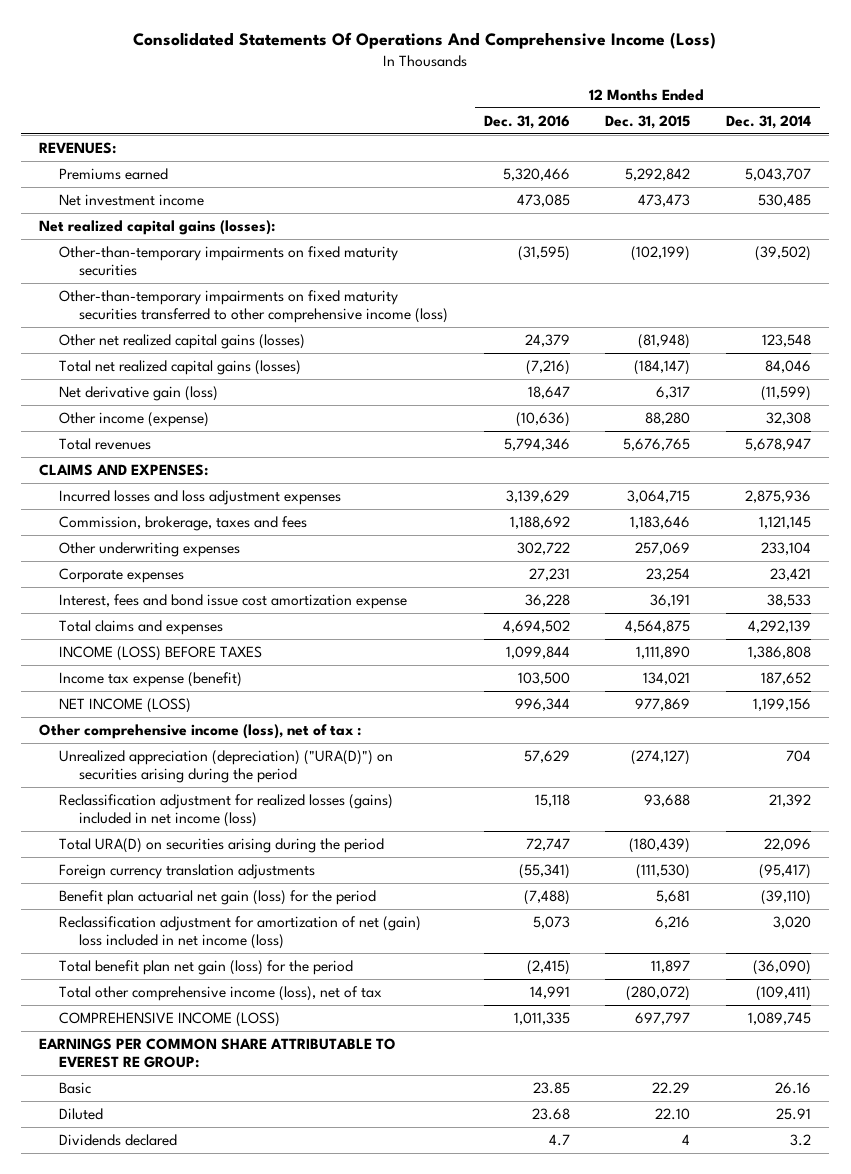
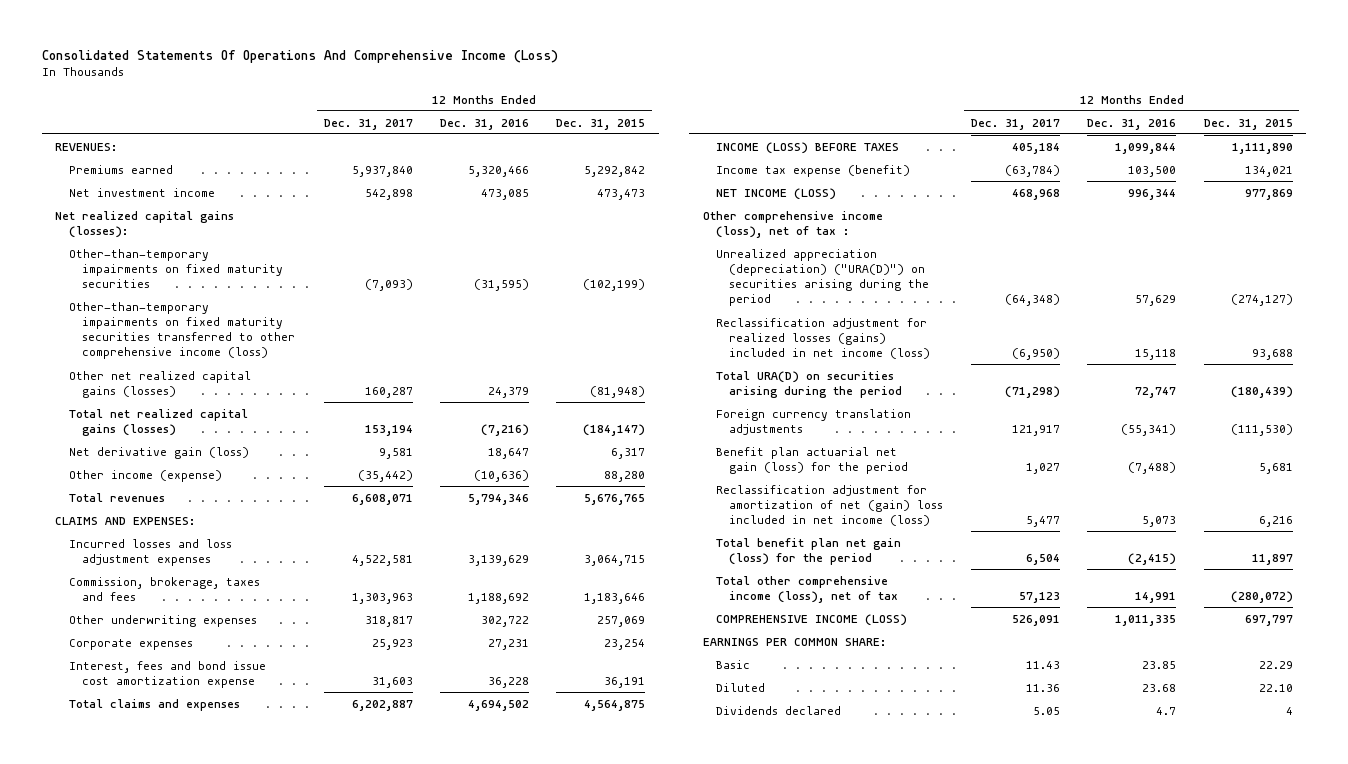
[726,114,812,129] Dec. 31, 2014 -> none
none -> [323,118,413,130] Dec. 31, 2017
[39,1038,397,1069] EARNINGS PER COMMON SHARE ATTRIBUTABLE TO EVEREST RE GROUP: -> [702,637,886,646] EARNINGS PER COMMON SHARE:

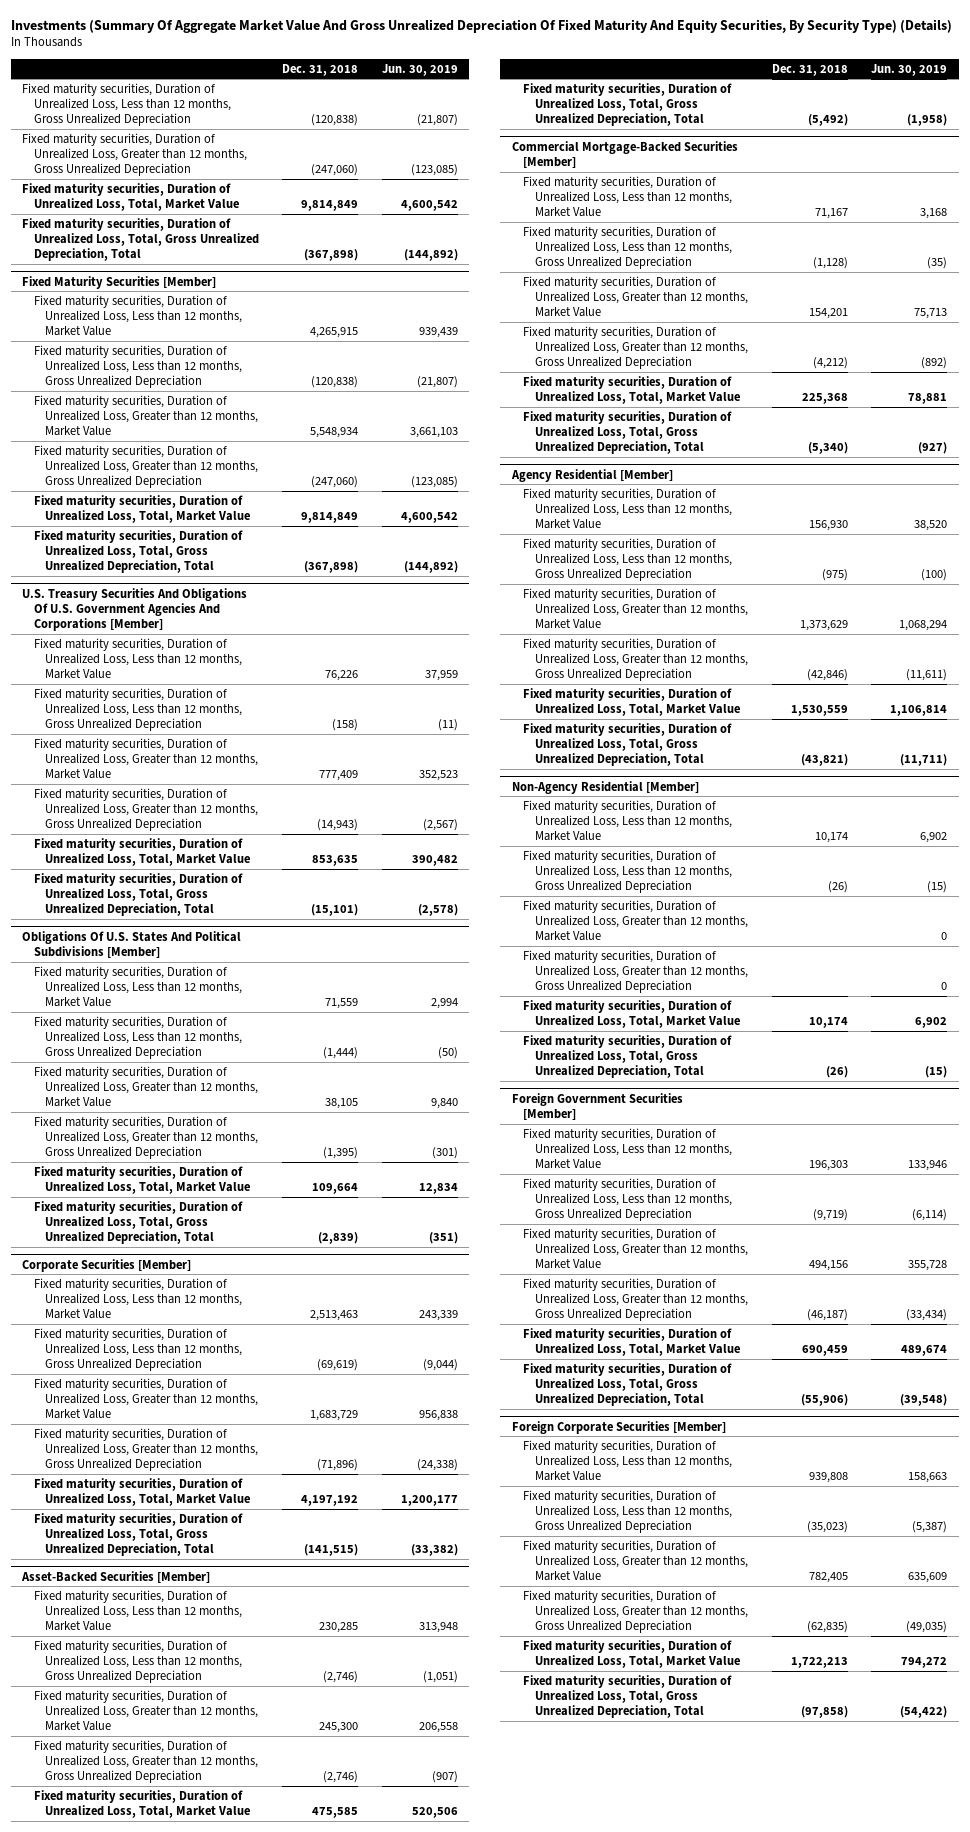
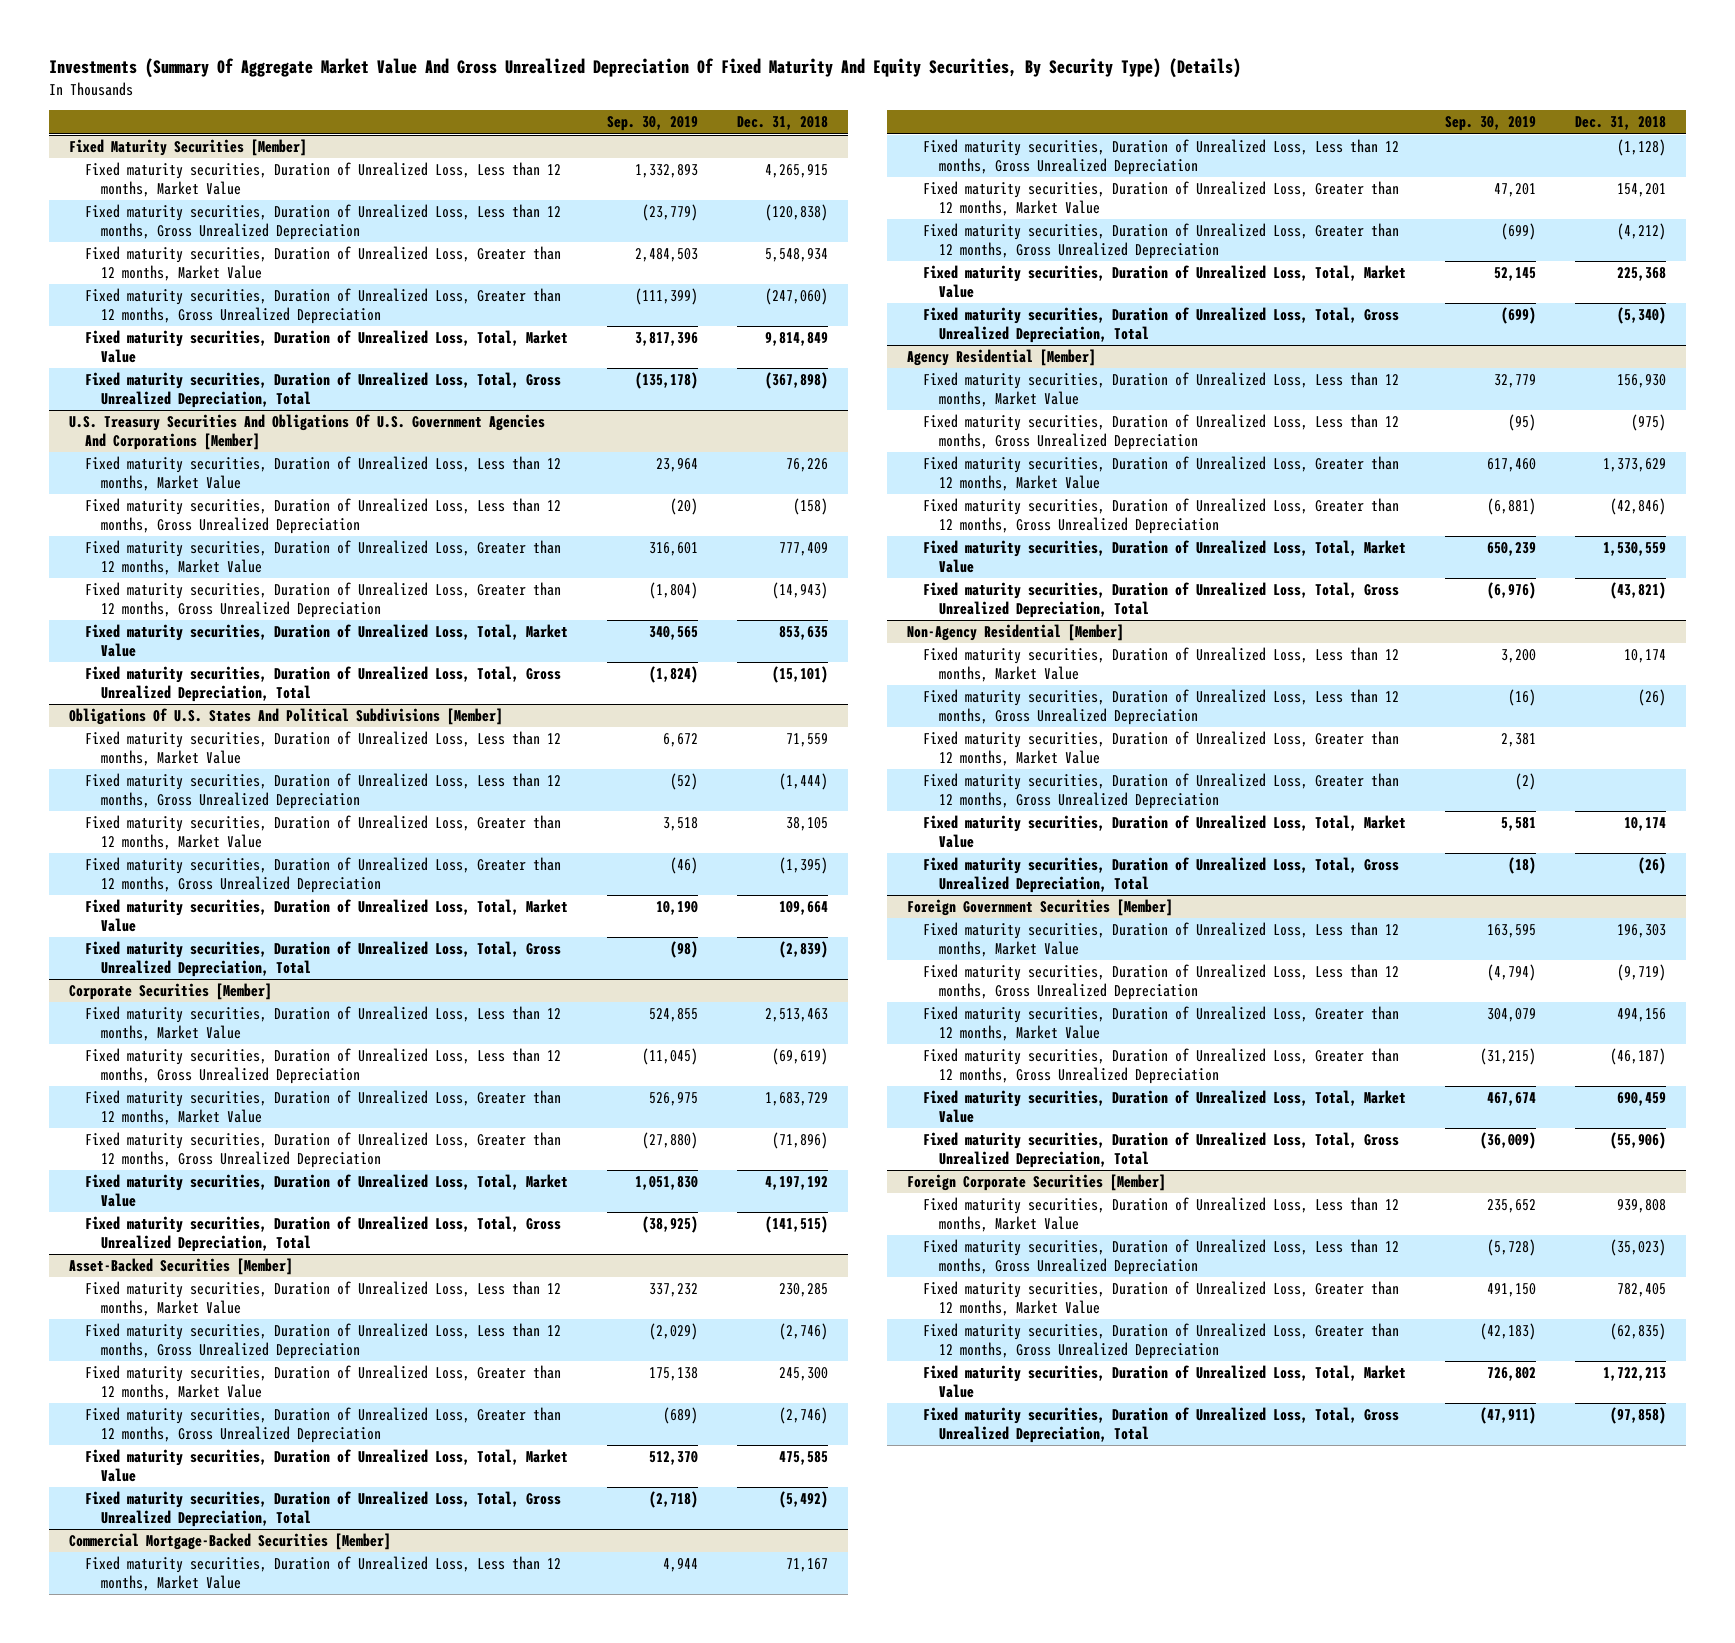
[381,63,458,76] Jun. 30, 2019 -> none
none -> [607,116,699,132] Sep. 30, 2019
[22,82,231,127] Fixed maturity securities, Duration of Unrealized Loss, Less than 12 months, Gross Unrealized Depreciation -> none
[22,132,247,177] Fixed maturity securities, Duration of Unrealized Loss, Greater than 12 months, Gross Unrealized Depreciation -> none
[22,182,239,212] Fixed maturity securities, Duration of Unrealized Loss, Total, Market Value -> none
[22,217,259,262] Fixed maturity securities, Duration of Unrealized Loss, Total, Gross Unrealized Depreciation, Total -> none

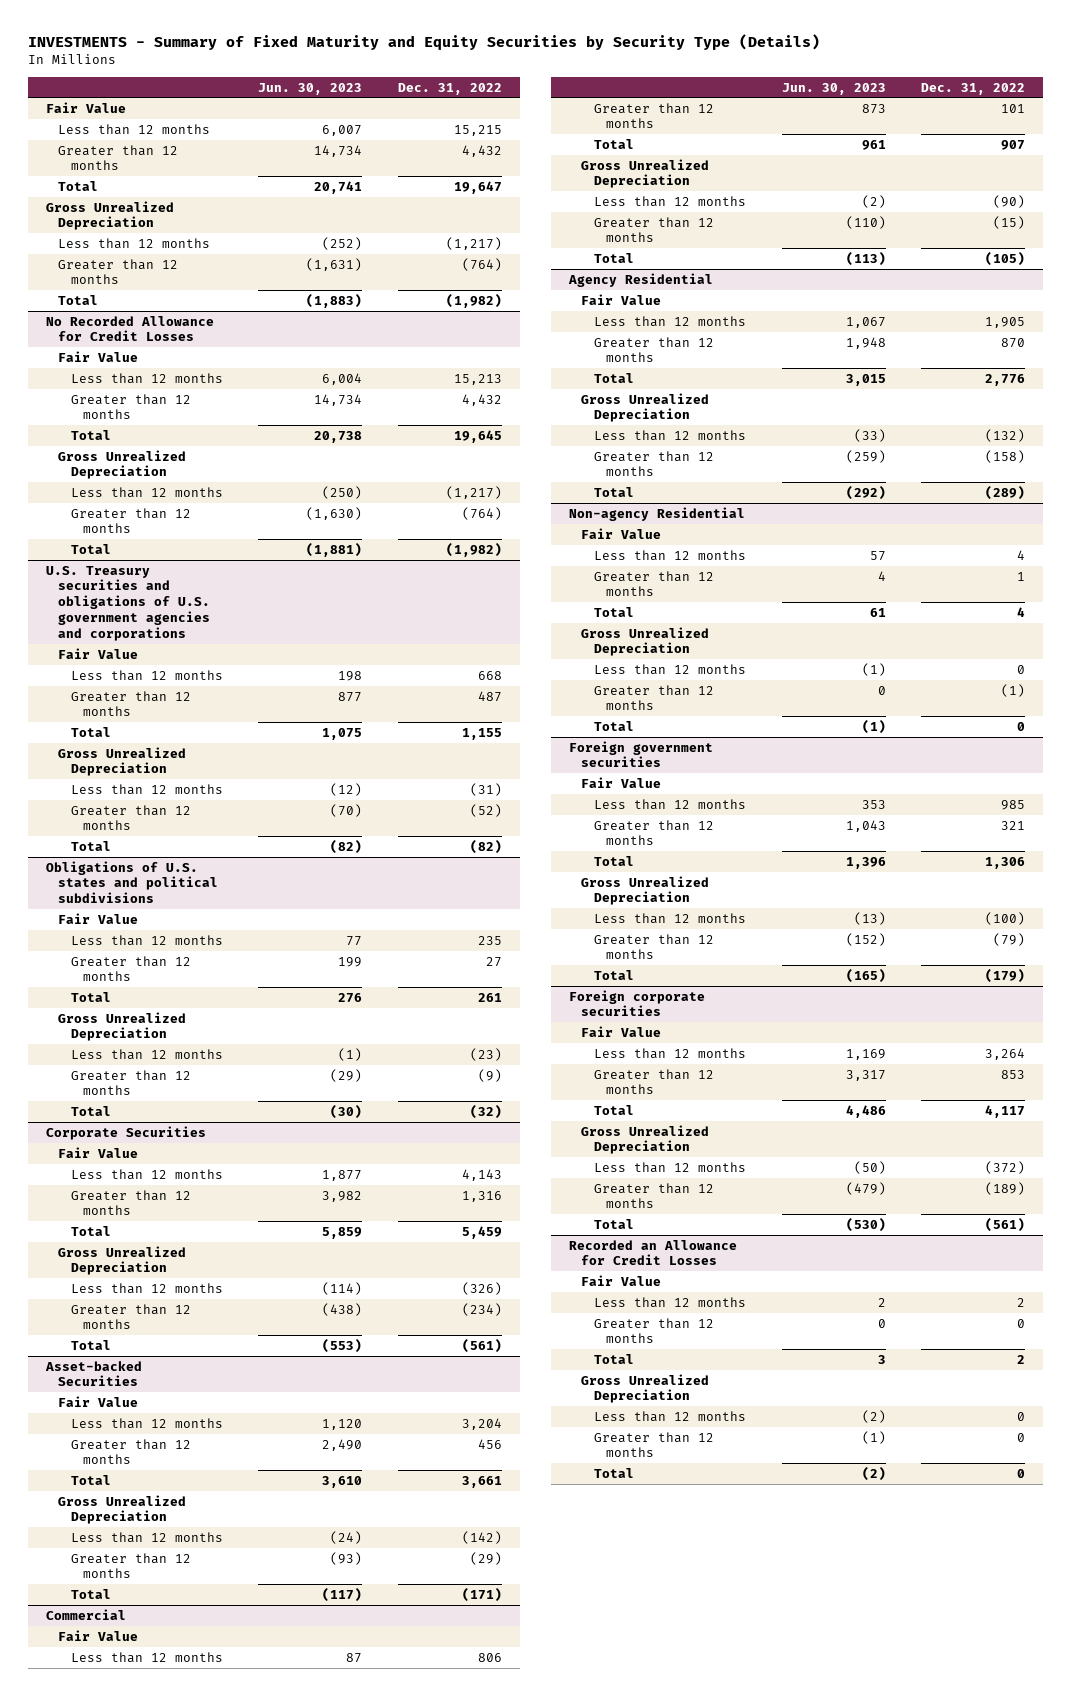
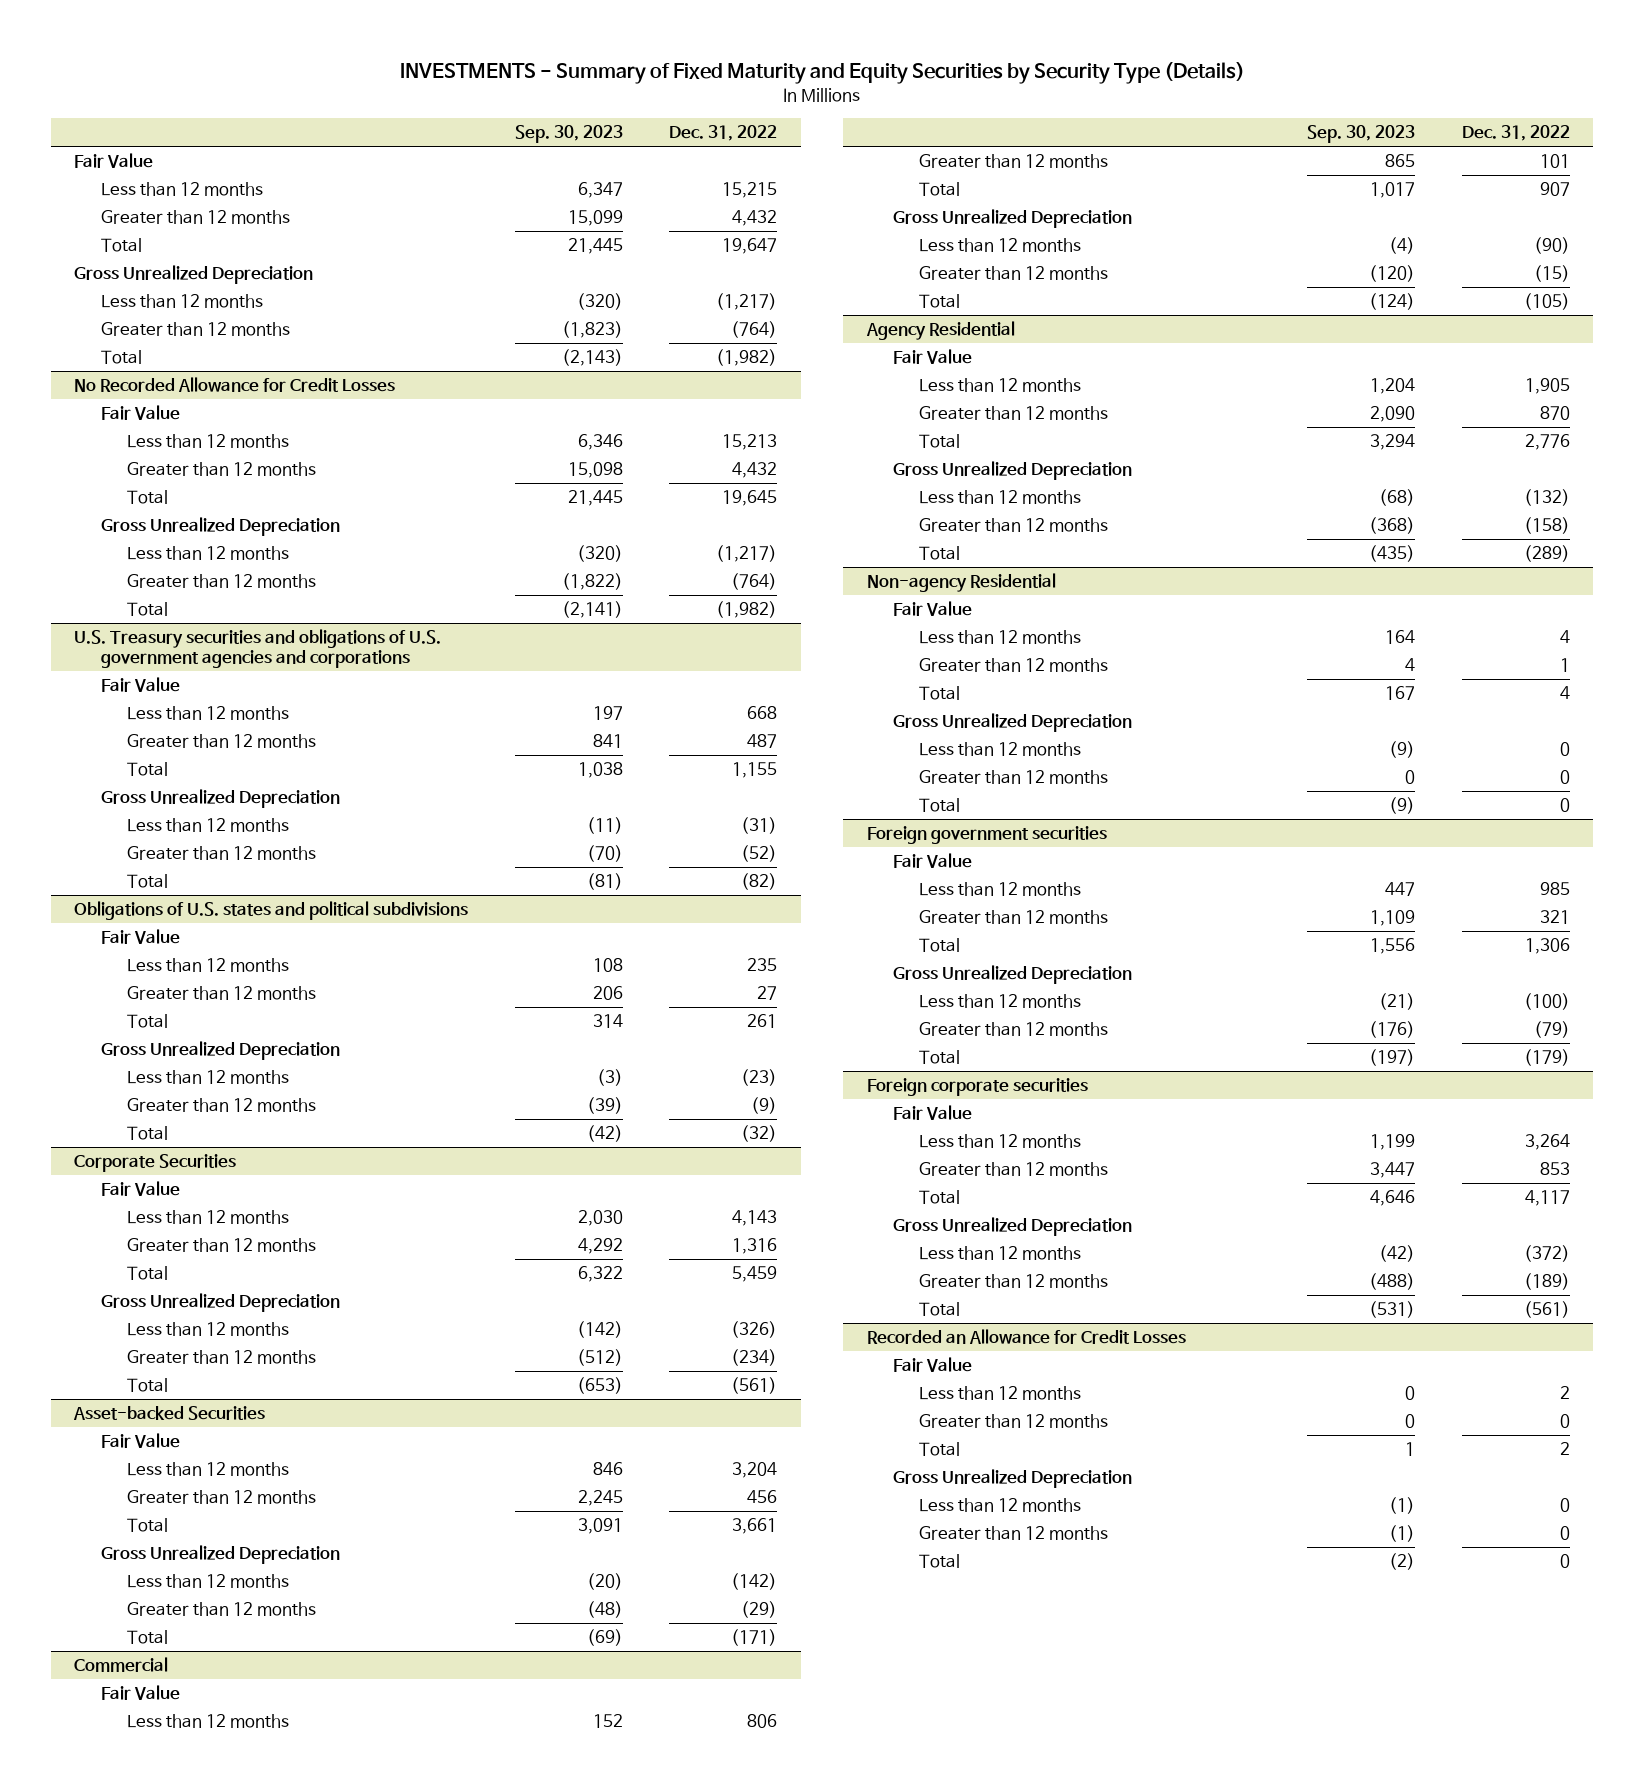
[258,82,363,95] Jun. 30, 2023 -> none
none -> [514,125,623,144] Sep. 30, 2023
[1001,683,1026,697] (1) -> [1559,770,1570,785] 0

